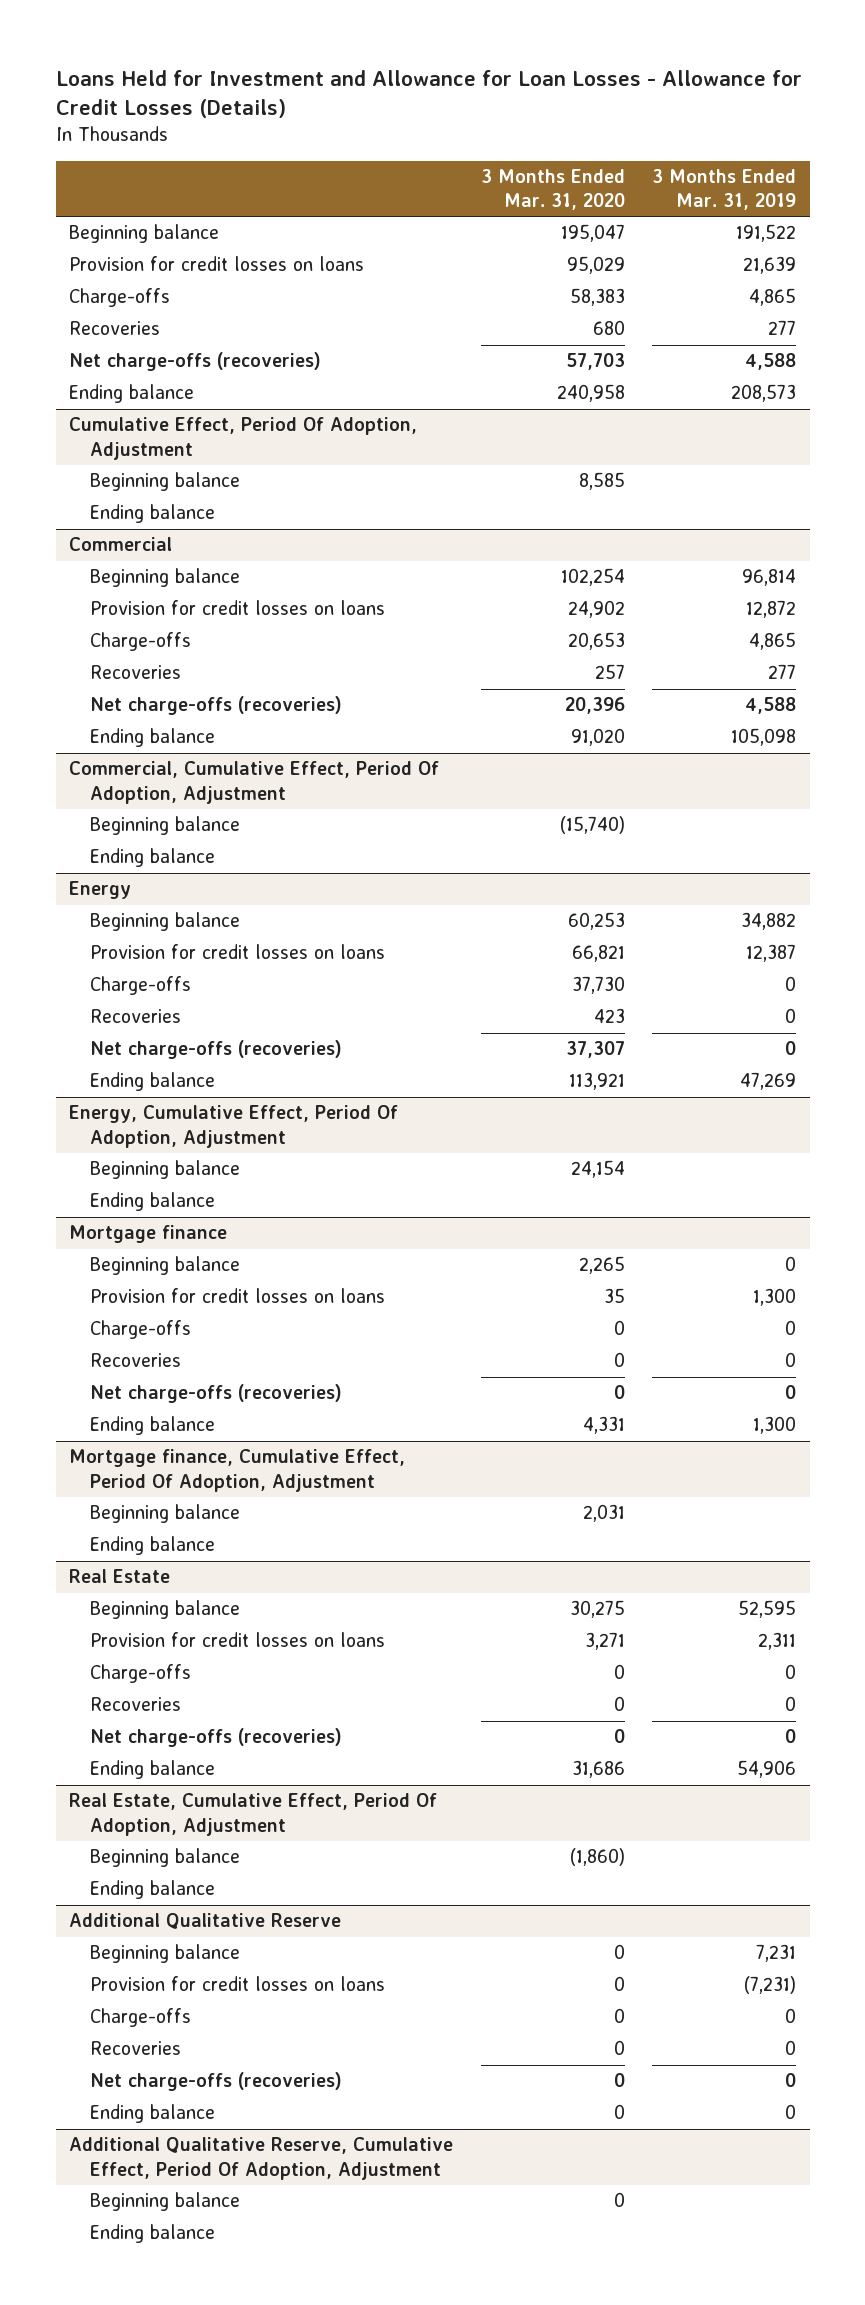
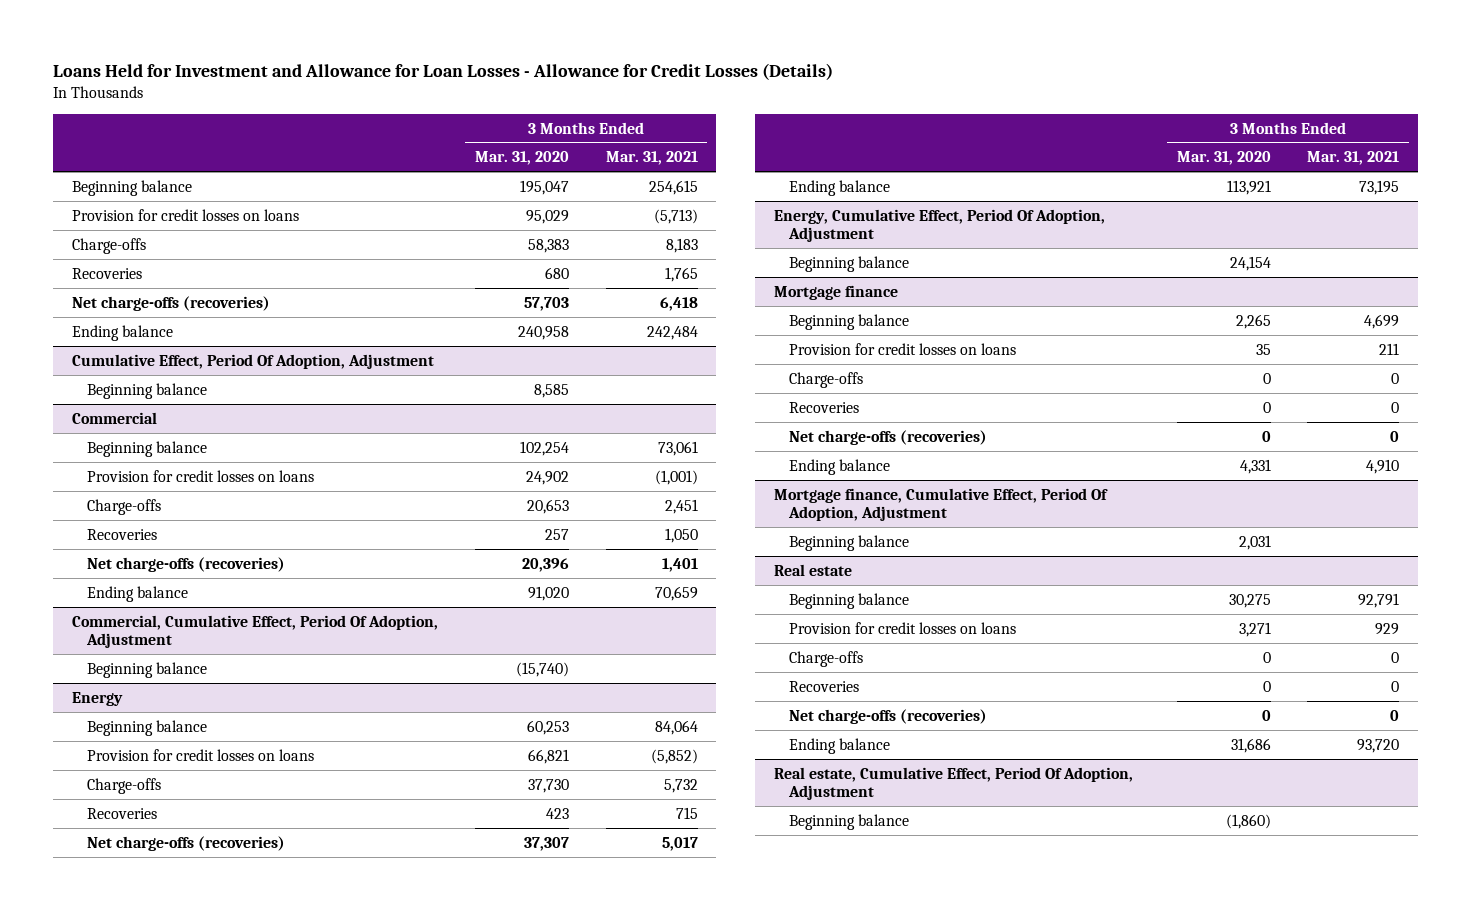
[652,168,797,211] 3 Months Ended Mar. 31, 2019 -> none
none -> [605,151,698,166] Mar. 31, 2021
[90,504,216,524] Ending balance -> none
[90,848,216,868] Ending balance -> none
[90,1192,216,1212] Ending balance -> none
[90,1536,216,1556] Ending balance -> none
[69,1569,171,1584] Real Estate -> [773,563,852,576] Real estate
[69,1793,438,1836] Real Estate, Cumulative Effect, Period Of Adoption, Adjustment -> [773,766,1133,801] Real estate, Cumulative Effect, Period Of Adoption, Adjustment
[90,1880,216,1900] Ending balance -> none
[69,1913,342,1930] Additional Qualitative Reserve -> none
[90,1944,241,1964] Beginning balance -> none
[90,1976,386,1992] Provision for credit losses on loans -> none
[90,2008,192,2028] Charge-offs -> none
[90,2041,182,2056] Recoveries -> none
[90,2072,343,2092] Net charge-offs (recoveries) -> none
[90,2104,216,2124] Ending balance -> none
[69,2137,454,2180] Additional Qualitative Reserve, Cumulative Effect, Period Of Adoption, Adjustment -> none
[90,2192,241,2212] Beginning balance -> none
[90,2224,216,2244] Ending balance -> none

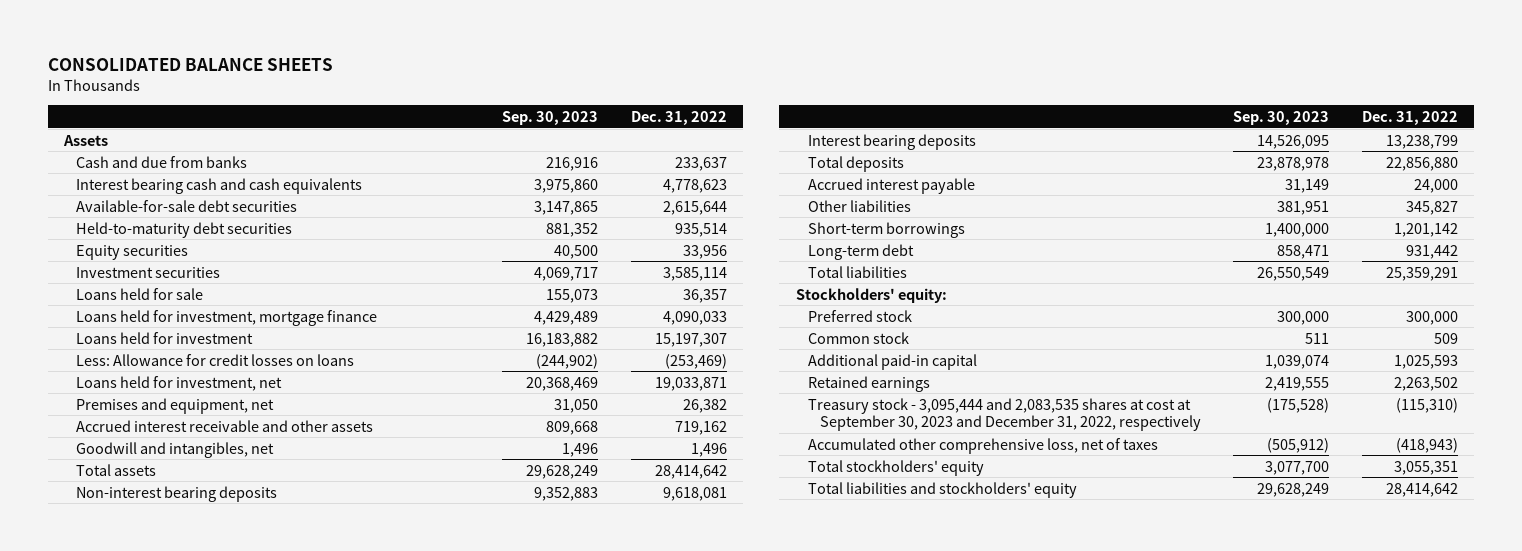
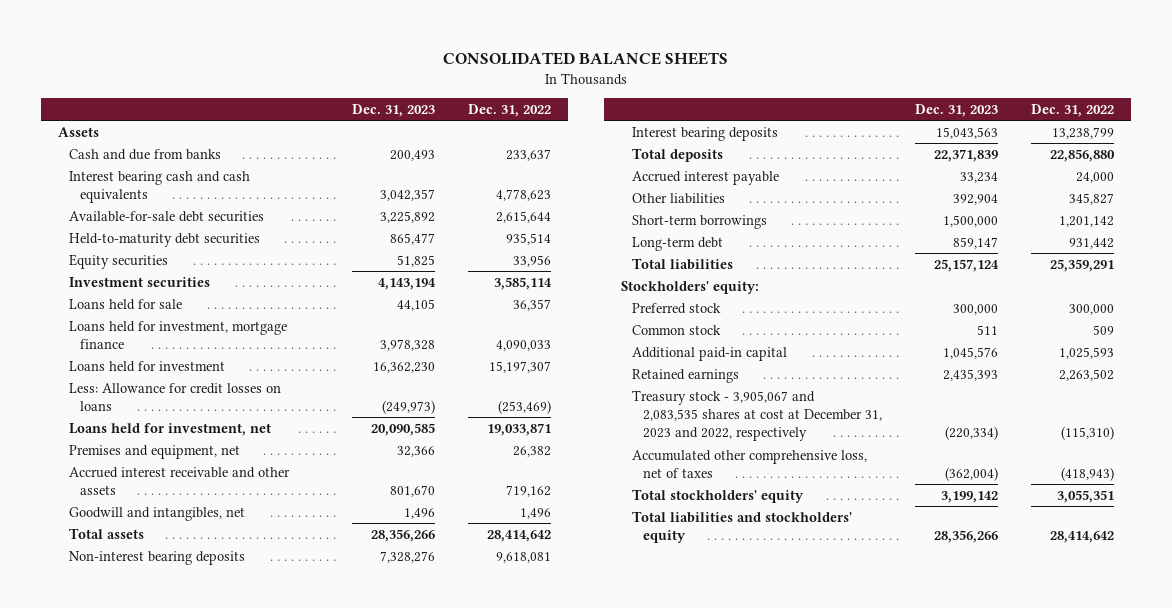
[502,110,599,125] Sep. 30, 2023 -> none
none -> [352,104,436,118] Dec. 31, 2023
[807,397,1201,431] Treasury stock - 3,095,444 and 2,083,535 shares at cost at September 30, 2023 and December 31, 2022, respectively -> [632,389,883,442] Treasury stock - 3,905,067 and 2,083,535 shares at cost at December 31, 2023 and 2022, respectively

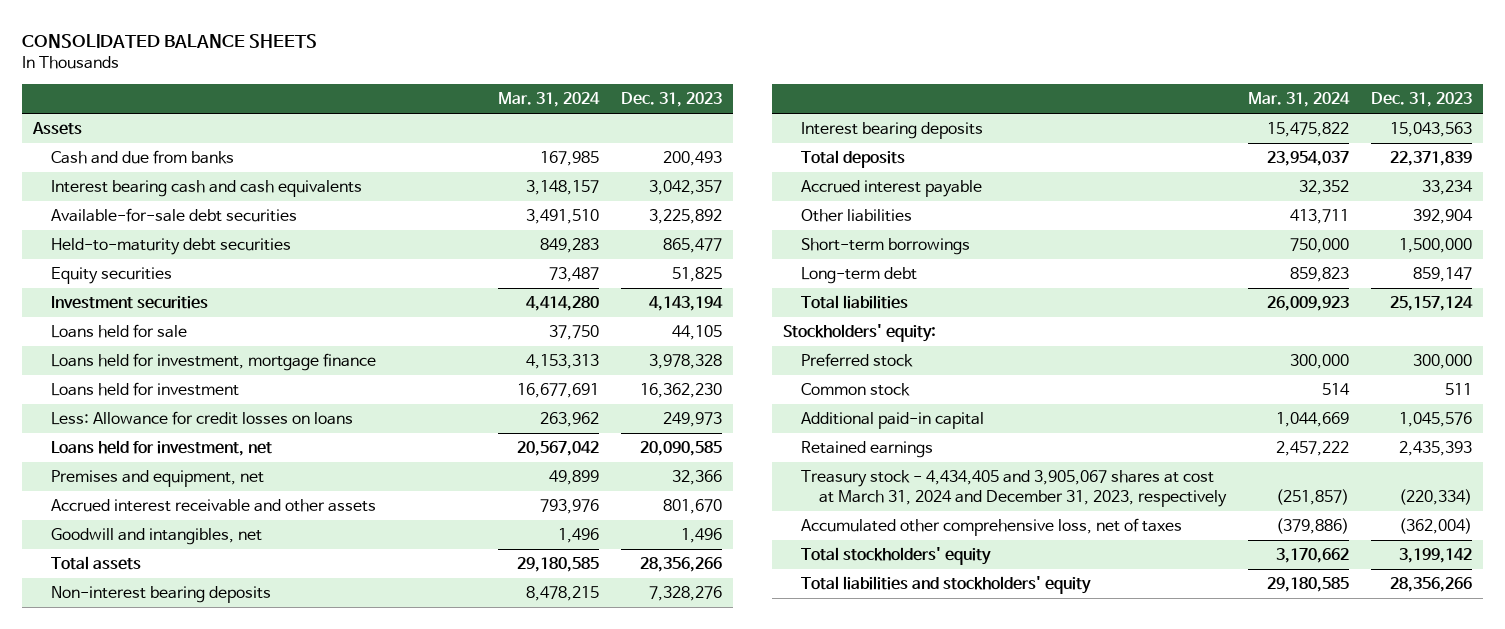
[468,104,552,118] Dec. 31, 2022 -> none
none -> [498,92,601,108] Mar. 31, 2024
[382,400,436,415] (249,973) -> [662,412,722,428] 249,973
[632,389,883,442] Treasury stock - 3,905,067 and 2,083,535 shares at cost at December 31, 2023 and 2022, respectively -> [801,470,1228,508] Treasury stock - 4,434,405 and 3,905,067 shares at cost at March 31, 2024 and December 31, 2023, respectively

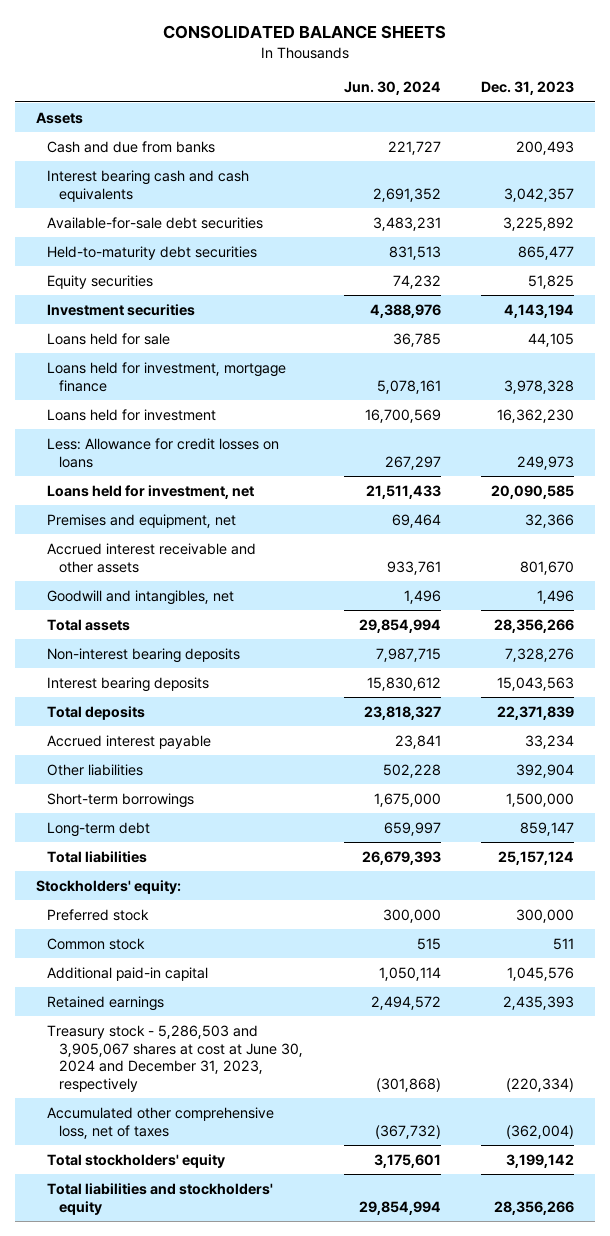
[498,92,601,108] Mar. 31, 2024 -> none
none -> [343,81,441,96] Jun. 30, 2024
[801,470,1228,508] Treasury stock - 4,434,405 and 3,905,067 shares at cost at March 31, 2024 and December 31, 2023, respectively -> [47,1024,303,1092] Treasury stock - 5,286,503 and 3,905,067 shares at cost at June 30, 2024 and December 31, 2023, respectively

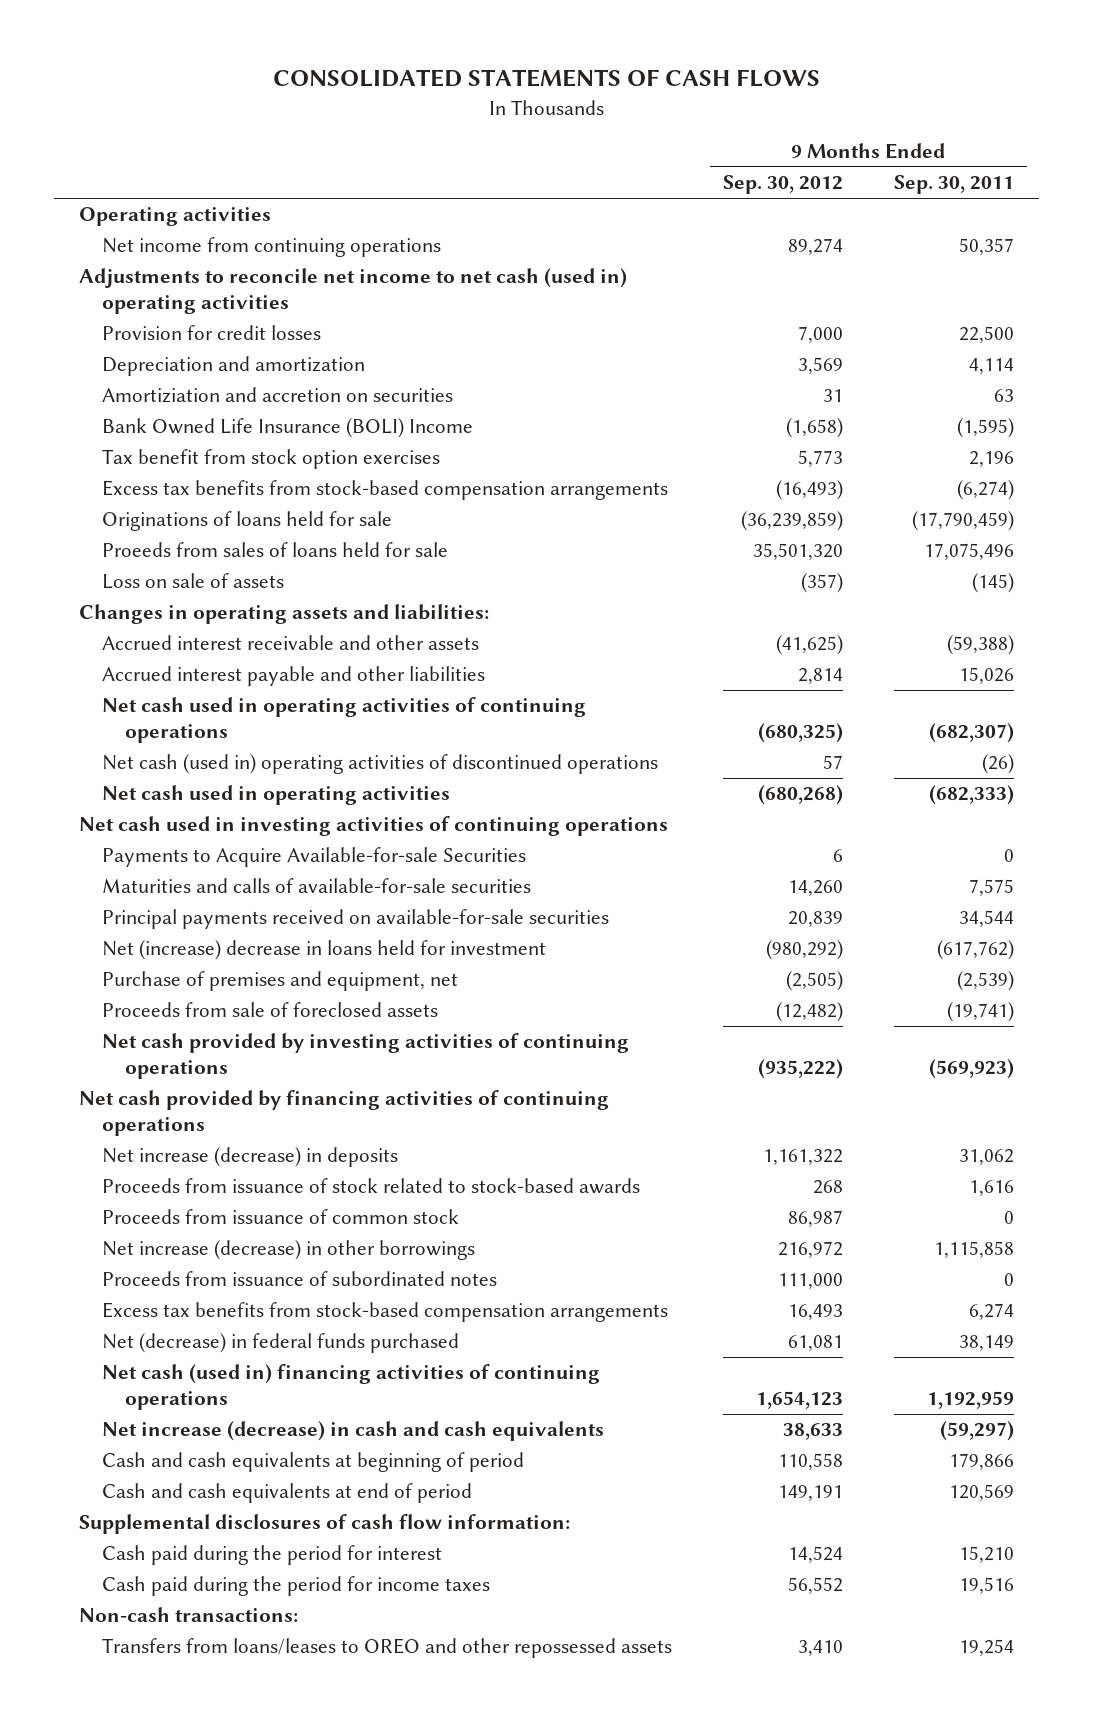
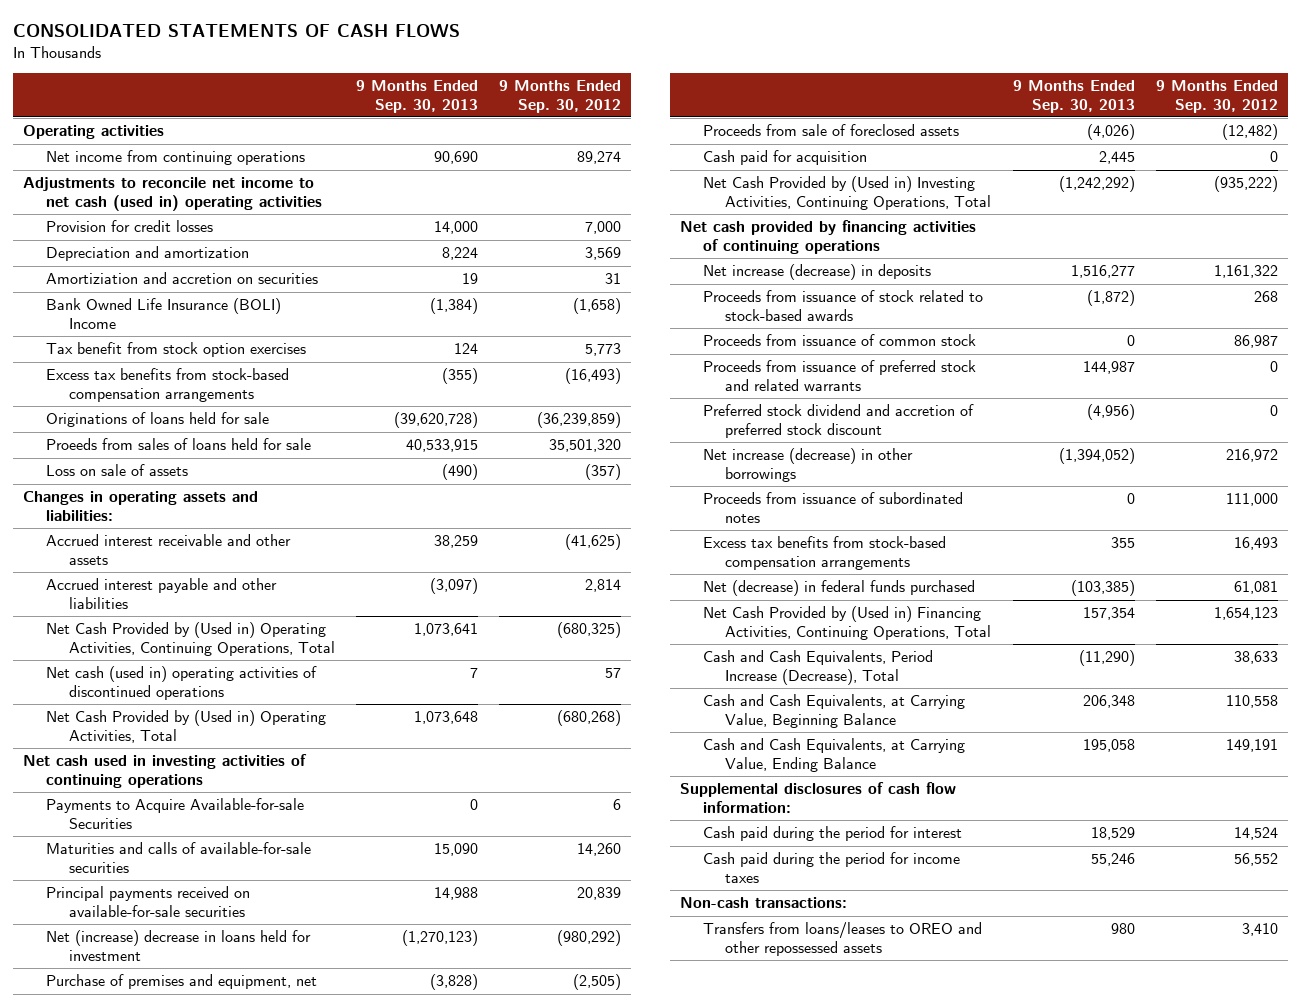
[893,175,1014,195] Sep. 30, 2011 -> none
none -> [355,80,478,113] 9 Months Ended Sep. 30, 2013
[101,697,586,744] Net cash used in operating activities of continuing operations -> [45,622,335,656] Net Cash Provided by (Used in) Operating Activities, Continuing Operations, Total
[101,785,450,806] Net cash used in operating activities -> [45,710,326,743] Net Cash Provided by (Used in) Operating Activities, Total
none -> [702,150,867,166] Cash paid for acquisition
[101,1033,629,1080] Net cash provided by investing activities of continuing operations -> [702,176,992,210] Net Cash Provided by (Used in) Investing Activities, Continuing Operations, Total
none -> [702,360,976,391] Proceeds from issuance of preferred stock and related warrants
none -> [702,404,974,438] Preferred stock dividend and accretion of preferred stock discount
[101,1364,600,1411] Net cash (used in) financing activities of continuing operations -> [702,606,992,640] Net Cash Provided by (Used in) Financing Activities, Continuing Operations, Total
[101,1421,604,1442] Net increase (decrease) in cash and cash equivalents -> [702,650,933,685] Cash and Cash Equivalents, Period Increase (Decrease), Total
[101,1452,524,1473] Cash and cash equivalents at beginning of period -> [702,694,965,728] Cash and Cash Equivalents, at Carrying Value, Beginning Balance
[101,1483,472,1504] Cash and cash equivalents at end of period -> [702,738,965,772] Cash and Cash Equivalents, at Carrying Value, Ending Balance

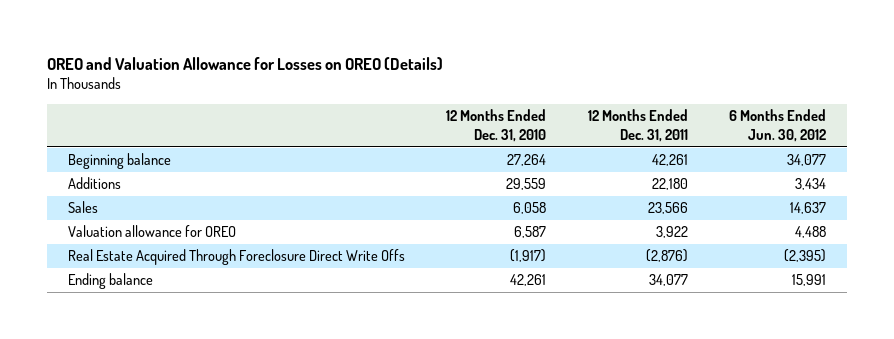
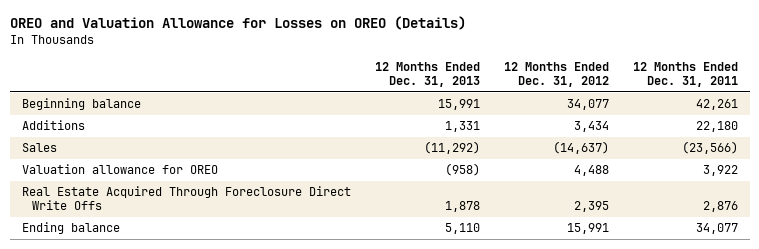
[446,109,547,142] 12 Months Ended Dec. 31, 2010 -> none
[729,109,827,142] 6 Months Ended Jun. 30, 2012 -> none
none -> [374,61,480,87] 12 Months Ended Dec. 31, 2013
none -> [503,61,609,87] 12 Months Ended Dec. 31, 2012
[647,202,688,215] 23,566 -> [681,141,738,155] (23,566)
[645,249,688,263] (2,876) -> [702,201,738,213] 2,876

